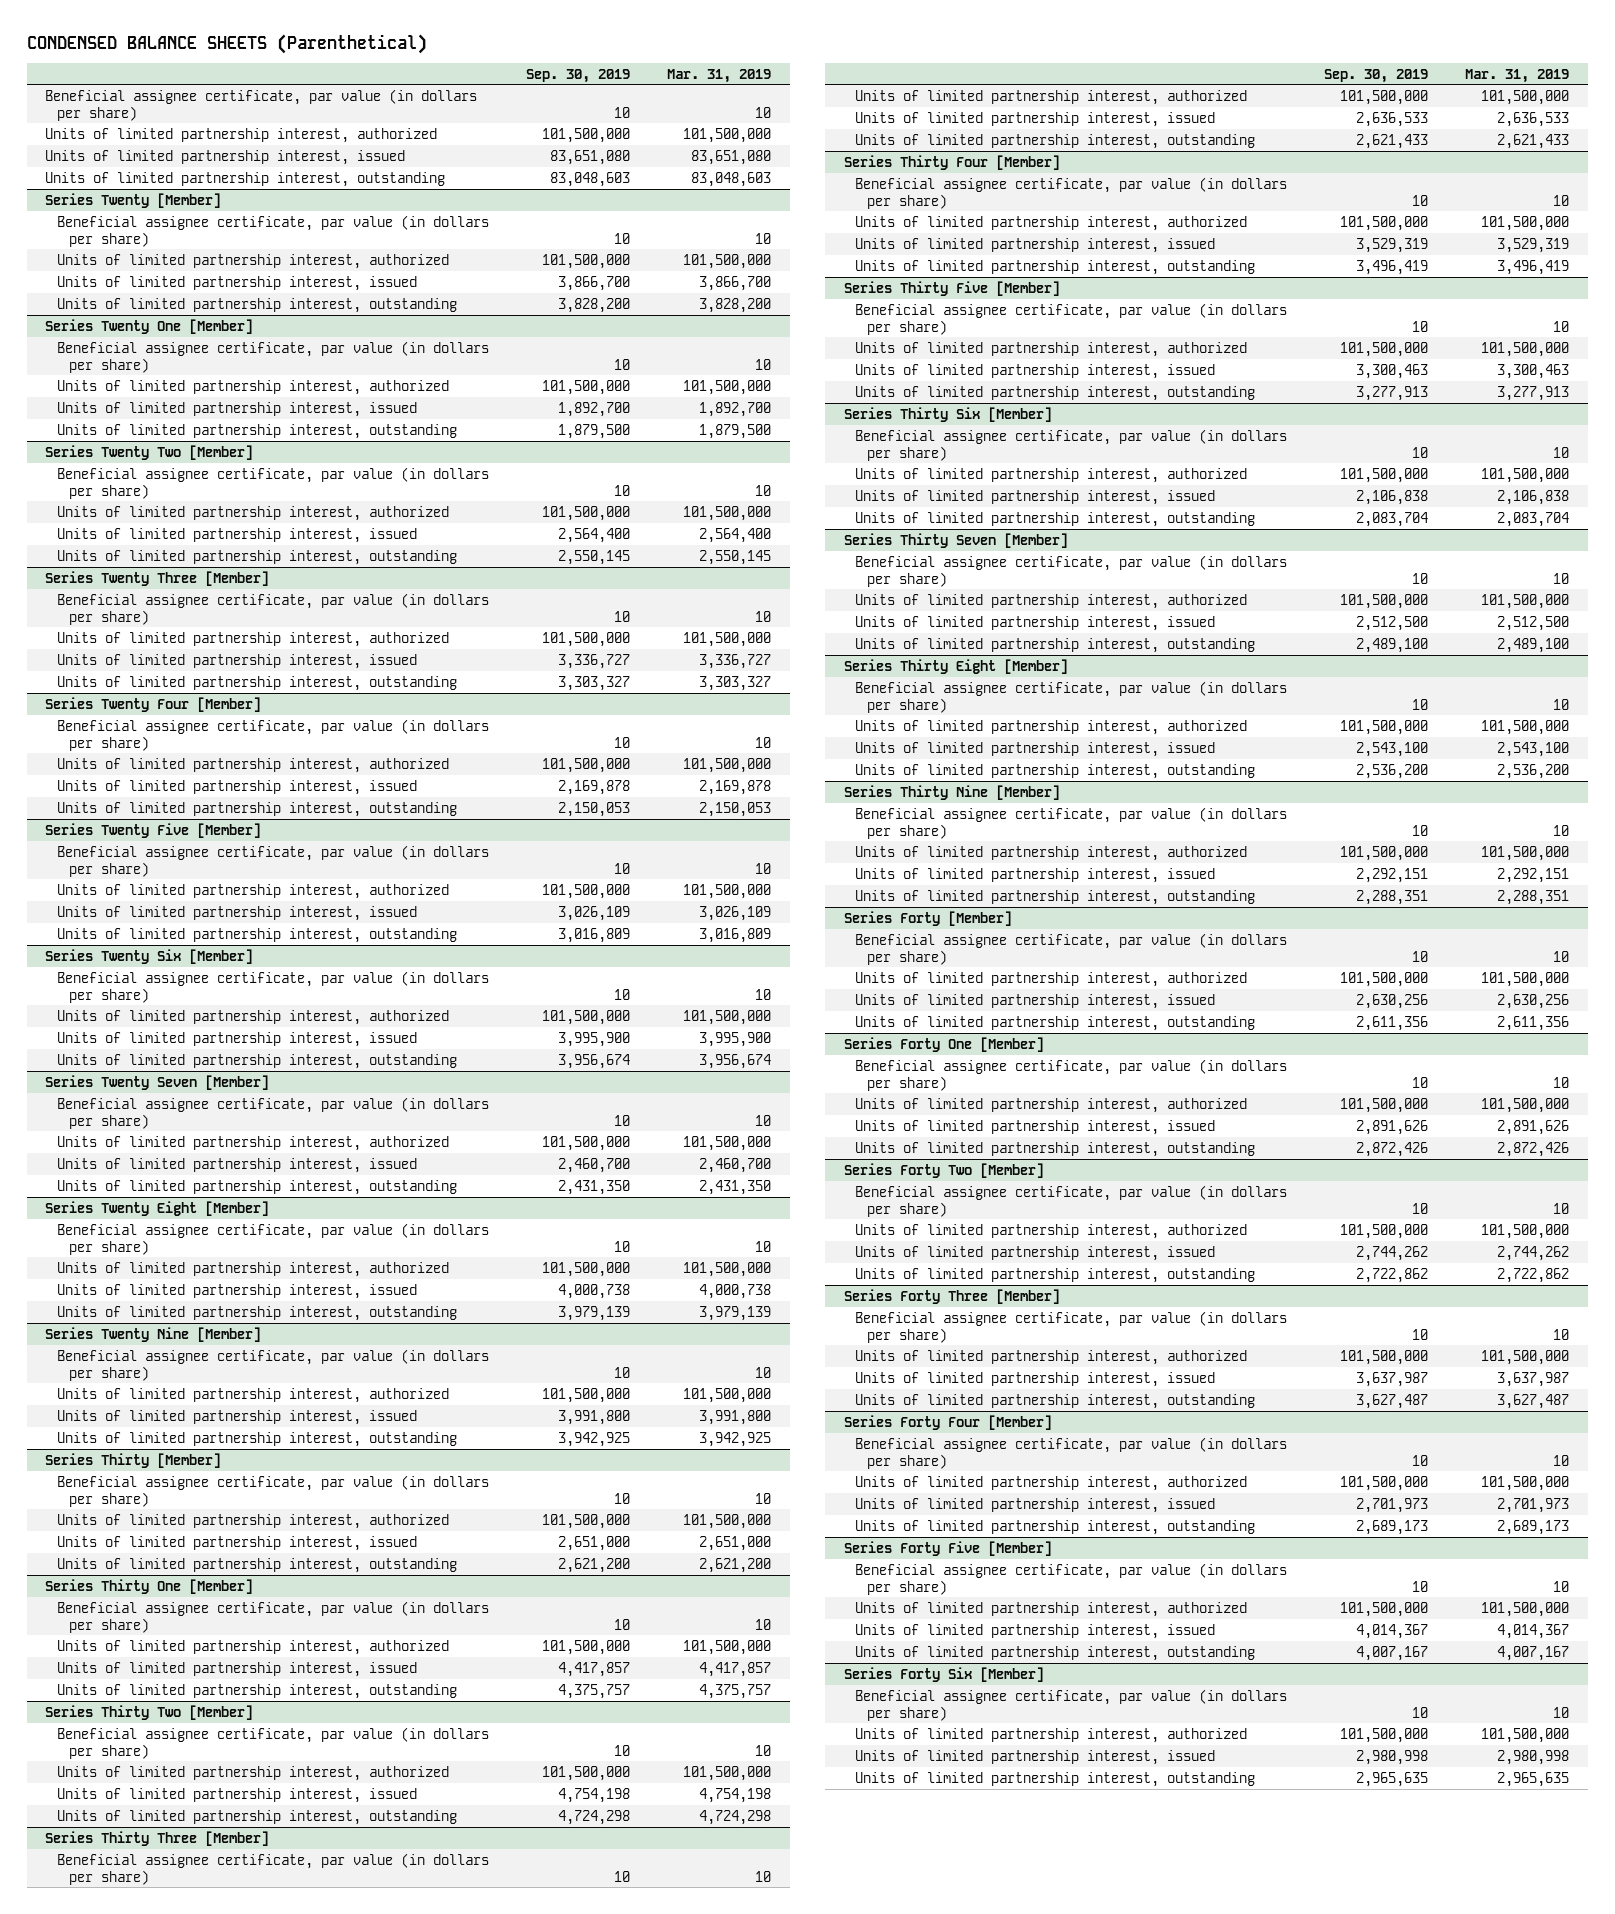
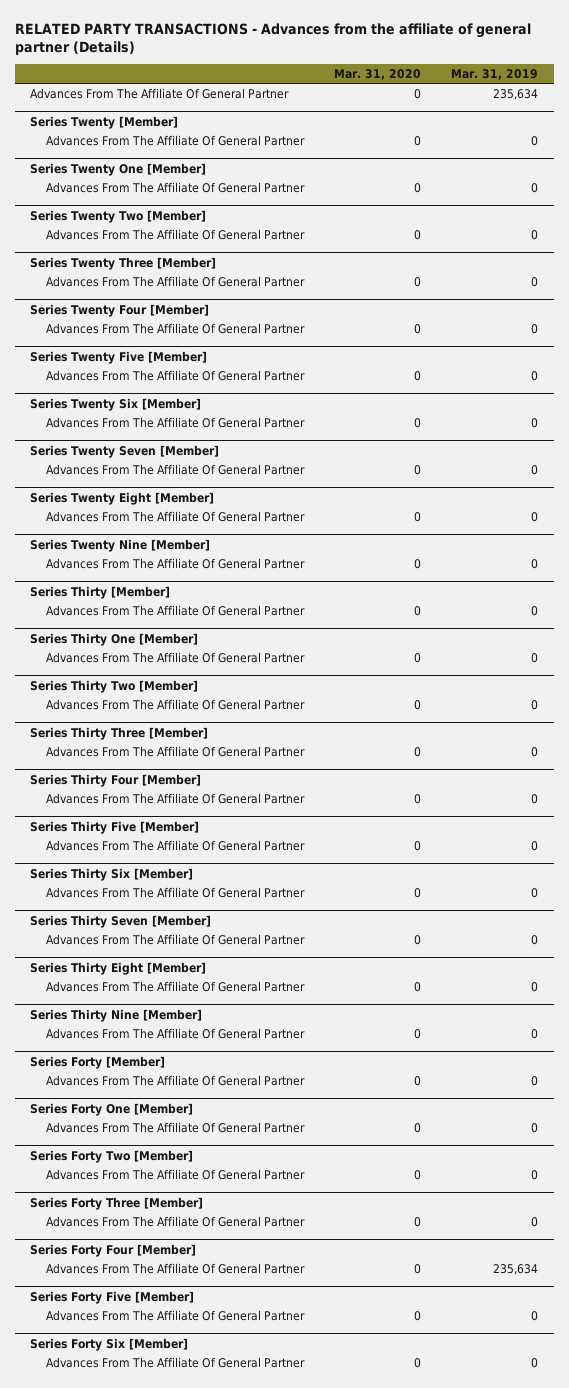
[26,33,427,54] CONDENSED BALANCE SHEETS (Parenthetical) -> [15,22,532,55] RELATED PARTY TRANSACTIONS - Advances from the affiliate of general partner (Details)
[526,68,631,83] Sep. 30, 2019 -> none
none -> [334,68,422,80] Mar. 31, 2020
[45,88,478,121] Beneficial assignee certificate, par value (in dollars per share) -> none
[45,127,438,143] Units of limited partnership interest, authorized -> none
[45,149,406,165] Units of limited partnership interest, issued -> none
[45,171,446,187] Units of limited partnership interest, outstanding -> none
none -> [30,88,290,100] Advances From The Affiliate Of General Partner
[57,214,490,247] Beneficial assignee certificate, par value (in dollars per share) -> none
[57,253,450,269] Units of limited partnership interest, authorized -> none
[57,275,418,291] Units of limited partnership interest, issued -> none
[57,297,458,313] Units of limited partnership interest, outstanding -> none
none -> [46,135,306,147] Advances From The Affiliate Of General Partner
[57,340,490,373] Beneficial assignee certificate, par value (in dollars per share) -> none
[57,379,450,395] Units of limited partnership interest, authorized -> none
[57,401,418,417] Units of limited partnership interest, issued -> none
[57,423,458,439] Units of limited partnership interest, outstanding -> none
none -> [46,182,306,194] Advances From The Affiliate Of General Partner
[57,466,490,499] Beneficial assignee certificate, par value (in dollars per share) -> none
[57,505,450,521] Units of limited partnership interest, authorized -> none
[57,527,418,543] Units of limited partnership interest, issued -> none
[57,549,458,565] Units of limited partnership interest, outstanding -> none
none -> [46,229,306,241] Advances From The Affiliate Of General Partner
[57,592,490,625] Beneficial assignee certificate, par value (in dollars per share) -> none
[57,631,450,647] Units of limited partnership interest, authorized -> none
[57,653,418,669] Units of limited partnership interest, issued -> none
[57,675,458,691] Units of limited partnership interest, outstanding -> none
none -> [46,276,306,288] Advances From The Affiliate Of General Partner
[57,718,490,751] Beneficial assignee certificate, par value (in dollars per share) -> none
[57,757,450,773] Units of limited partnership interest, authorized -> none
[57,779,418,795] Units of limited partnership interest, issued -> none
[57,801,458,817] Units of limited partnership interest, outstanding -> none
none -> [46,323,306,335] Advances From The Affiliate Of General Partner
[57,844,490,877] Beneficial assignee certificate, par value (in dollars per share) -> none
[57,883,450,899] Units of limited partnership interest, authorized -> none
[57,905,418,921] Units of limited partnership interest, issued -> none
[57,927,458,943] Units of limited partnership interest, outstanding -> none
none -> [46,370,306,382] Advances From The Affiliate Of General Partner
[57,970,490,1003] Beneficial assignee certificate, par value (in dollars per share) -> none
[57,1009,450,1025] Units of limited partnership interest, authorized -> none
[57,1031,418,1047] Units of limited partnership interest, issued -> none
[57,1053,458,1069] Units of limited partnership interest, outstanding -> none
none -> [46,417,306,429] Advances From The Affiliate Of General Partner
[57,1096,490,1129] Beneficial assignee certificate, par value (in dollars per share) -> none
[57,1135,450,1151] Units of limited partnership interest, authorized -> none
[57,1157,418,1173] Units of limited partnership interest, issued -> none
[57,1179,458,1195] Units of limited partnership interest, outstanding -> none
none -> [46,464,306,476] Advances From The Affiliate Of General Partner
[57,1222,490,1255] Beneficial assignee certificate, par value (in dollars per share) -> none
[57,1261,450,1277] Units of limited partnership interest, authorized -> none
[57,1283,418,1299] Units of limited partnership interest, issued -> none
[57,1305,458,1321] Units of limited partnership interest, outstanding -> none
none -> [46,511,306,523] Advances From The Affiliate Of General Partner
[57,1348,490,1381] Beneficial assignee certificate, par value (in dollars per share) -> none
[57,1387,450,1403] Units of limited partnership interest, authorized -> none
[57,1409,418,1425] Units of limited partnership interest, issued -> none
[57,1431,458,1447] Units of limited partnership interest, outstanding -> none
none -> [46,558,306,570] Advances From The Affiliate Of General Partner
[57,1474,490,1507] Beneficial assignee certificate, par value (in dollars per share) -> none
[57,1513,450,1529] Units of limited partnership interest, authorized -> none
[57,1535,418,1551] Units of limited partnership interest, issued -> none
[57,1557,458,1573] Units of limited partnership interest, outstanding -> none
none -> [46,605,306,617] Advances From The Affiliate Of General Partner
[57,1600,490,1633] Beneficial assignee certificate, par value (in dollars per share) -> none
[57,1639,450,1655] Units of limited partnership interest, authorized -> none
[57,1661,418,1677] Units of limited partnership interest, issued -> none
[57,1683,458,1699] Units of limited partnership interest, outstanding -> none
none -> [46,652,306,664] Advances From The Affiliate Of General Partner
[57,1726,490,1759] Beneficial assignee certificate, par value (in dollars per share) -> none
[57,1765,450,1781] Units of limited partnership interest, authorized -> none
[57,1787,418,1803] Units of limited partnership interest, issued -> none
[57,1809,458,1825] Units of limited partnership interest, outstanding -> none
none -> [46,699,306,711] Advances From The Affiliate Of General Partner
[57,1852,490,1885] Beneficial assignee certificate, par value (in dollars per share) -> none
[855,89,1248,105] Units of limited partnership interest, authorized -> none
[855,111,1216,127] Units of limited partnership interest, issued -> none
[855,133,1256,149] Units of limited partnership interest, outstanding -> none
none -> [46,746,306,758] Advances From The Affiliate Of General Partner
[855,176,1288,209] Beneficial assignee certificate, par value (in dollars per share) -> none
[855,215,1248,231] Units of limited partnership interest, authorized -> none
[855,237,1216,253] Units of limited partnership interest, issued -> none
[855,259,1256,275] Units of limited partnership interest, outstanding -> none
none -> [46,793,306,805] Advances From The Affiliate Of General Partner
[855,302,1288,335] Beneficial assignee certificate, par value (in dollars per share) -> none
[855,341,1248,357] Units of limited partnership interest, authorized -> none
[855,363,1216,379] Units of limited partnership interest, issued -> none
[855,385,1256,401] Units of limited partnership interest, outstanding -> none
none -> [46,840,306,852] Advances From The Affiliate Of General Partner
[855,428,1288,461] Beneficial assignee certificate, par value (in dollars per share) -> none
[855,467,1248,483] Units of limited partnership interest, authorized -> none
[855,489,1216,505] Units of limited partnership interest, issued -> none
[855,511,1256,527] Units of limited partnership interest, outstanding -> none
none -> [46,887,306,899] Advances From The Affiliate Of General Partner
[855,554,1288,587] Beneficial assignee certificate, par value (in dollars per share) -> none
[855,593,1248,609] Units of limited partnership interest, authorized -> none
[855,615,1216,631] Units of limited partnership interest, issued -> none
[855,637,1256,653] Units of limited partnership interest, outstanding -> none
none -> [46,934,306,946] Advances From The Affiliate Of General Partner
[855,680,1288,713] Beneficial assignee certificate, par value (in dollars per share) -> none
[855,719,1248,735] Units of limited partnership interest, authorized -> none
[855,741,1216,757] Units of limited partnership interest, issued -> none
[855,763,1256,779] Units of limited partnership interest, outstanding -> none
none -> [46,981,306,993] Advances From The Affiliate Of General Partner
[855,806,1288,839] Beneficial assignee certificate, par value (in dollars per share) -> none
[855,845,1248,861] Units of limited partnership interest, authorized -> none
[855,867,1216,883] Units of limited partnership interest, issued -> none
[855,889,1256,905] Units of limited partnership interest, outstanding -> none
none -> [46,1028,306,1040] Advances From The Affiliate Of General Partner
[855,932,1288,965] Beneficial assignee certificate, par value (in dollars per share) -> none
[855,971,1248,987] Units of limited partnership interest, authorized -> none
[855,993,1216,1009] Units of limited partnership interest, issued -> none
[855,1015,1256,1031] Units of limited partnership interest, outstanding -> none
none -> [46,1075,306,1087] Advances From The Affiliate Of General Partner
[855,1058,1288,1091] Beneficial assignee certificate, par value (in dollars per share) -> none
[855,1097,1248,1113] Units of limited partnership interest, authorized -> none
[855,1119,1216,1135] Units of limited partnership interest, issued -> none
[855,1141,1256,1157] Units of limited partnership interest, outstanding -> none
none -> [46,1122,306,1134] Advances From The Affiliate Of General Partner
[855,1184,1288,1217] Beneficial assignee certificate, par value (in dollars per share) -> none
[855,1223,1248,1239] Units of limited partnership interest, authorized -> none
[855,1245,1216,1261] Units of limited partnership interest, issued -> none
[855,1267,1256,1283] Units of limited partnership interest, outstanding -> none
none -> [46,1169,306,1181] Advances From The Affiliate Of General Partner
[855,1310,1288,1343] Beneficial assignee certificate, par value (in dollars per share) -> none
[855,1349,1248,1365] Units of limited partnership interest, authorized -> none
[855,1371,1216,1387] Units of limited partnership interest, issued -> none
[855,1393,1256,1409] Units of limited partnership interest, outstanding -> none
none -> [46,1216,306,1228] Advances From The Affiliate Of General Partner
[855,1436,1288,1469] Beneficial assignee certificate, par value (in dollars per share) -> none
[855,1475,1248,1491] Units of limited partnership interest, authorized -> none
[855,1497,1216,1513] Units of limited partnership interest, issued -> none
[855,1519,1256,1535] Units of limited partnership interest, outstanding -> none
none -> [46,1263,306,1275] Advances From The Affiliate Of General Partner
[855,1562,1288,1595] Beneficial assignee certificate, par value (in dollars per share) -> none
[855,1601,1248,1617] Units of limited partnership interest, authorized -> none
[855,1623,1216,1639] Units of limited partnership interest, issued -> none
[855,1645,1256,1661] Units of limited partnership interest, outstanding -> none
none -> [46,1310,306,1322] Advances From The Affiliate Of General Partner
[855,1688,1288,1721] Beneficial assignee certificate, par value (in dollars per share) -> none
[855,1727,1248,1743] Units of limited partnership interest, authorized -> none
[855,1749,1216,1765] Units of limited partnership interest, issued -> none
[855,1771,1256,1787] Units of limited partnership interest, outstanding -> none
none -> [46,1357,306,1369] Advances From The Affiliate Of General Partner

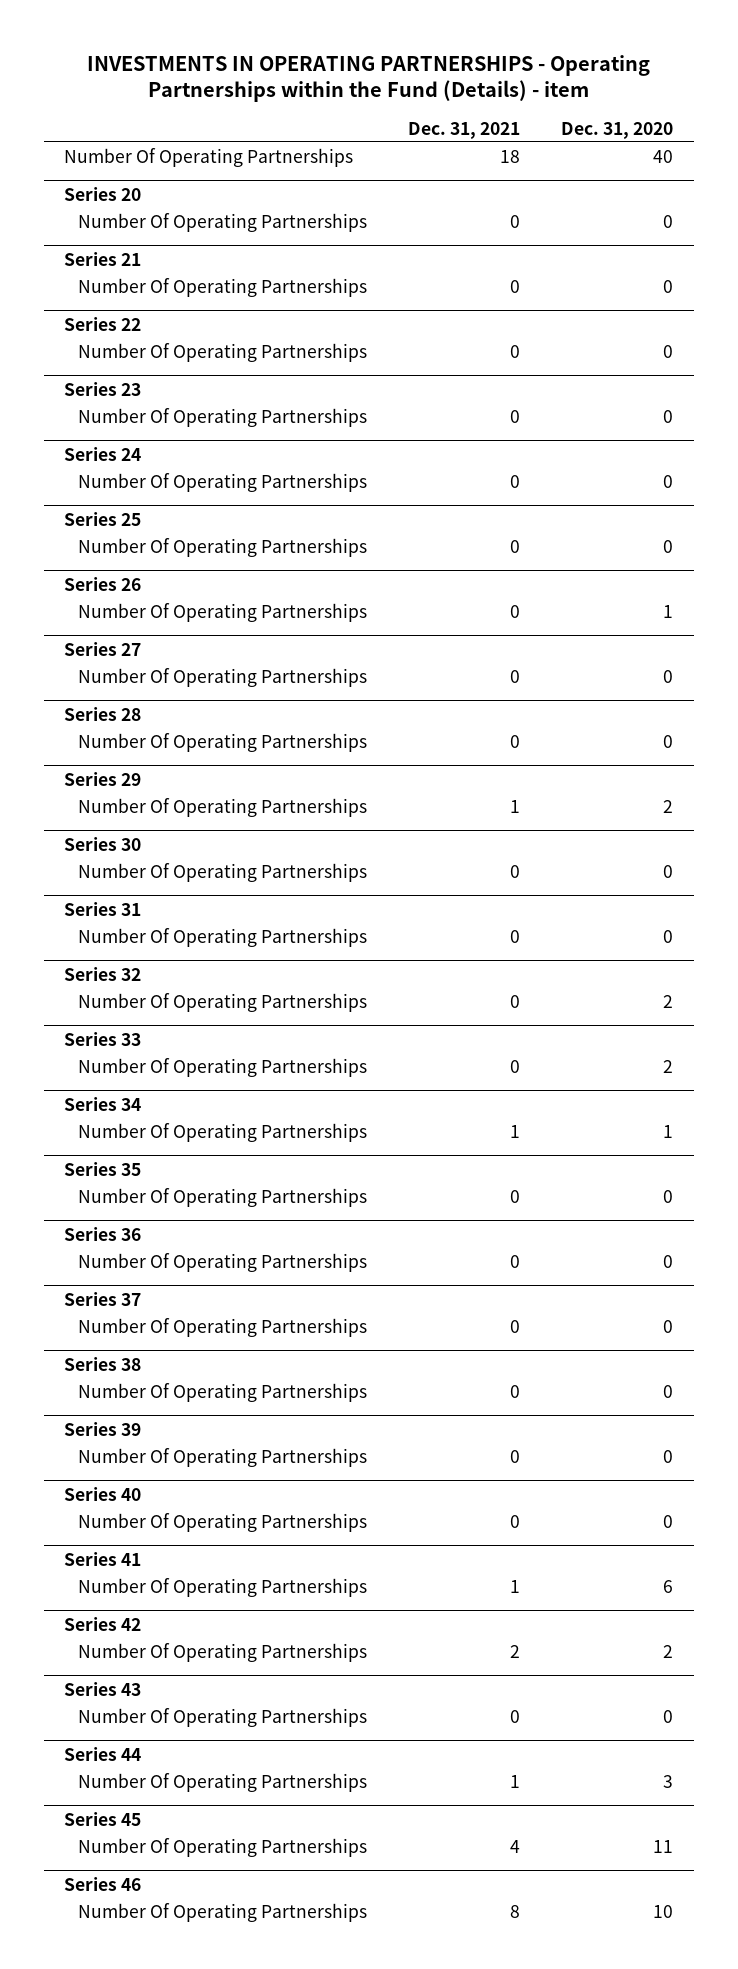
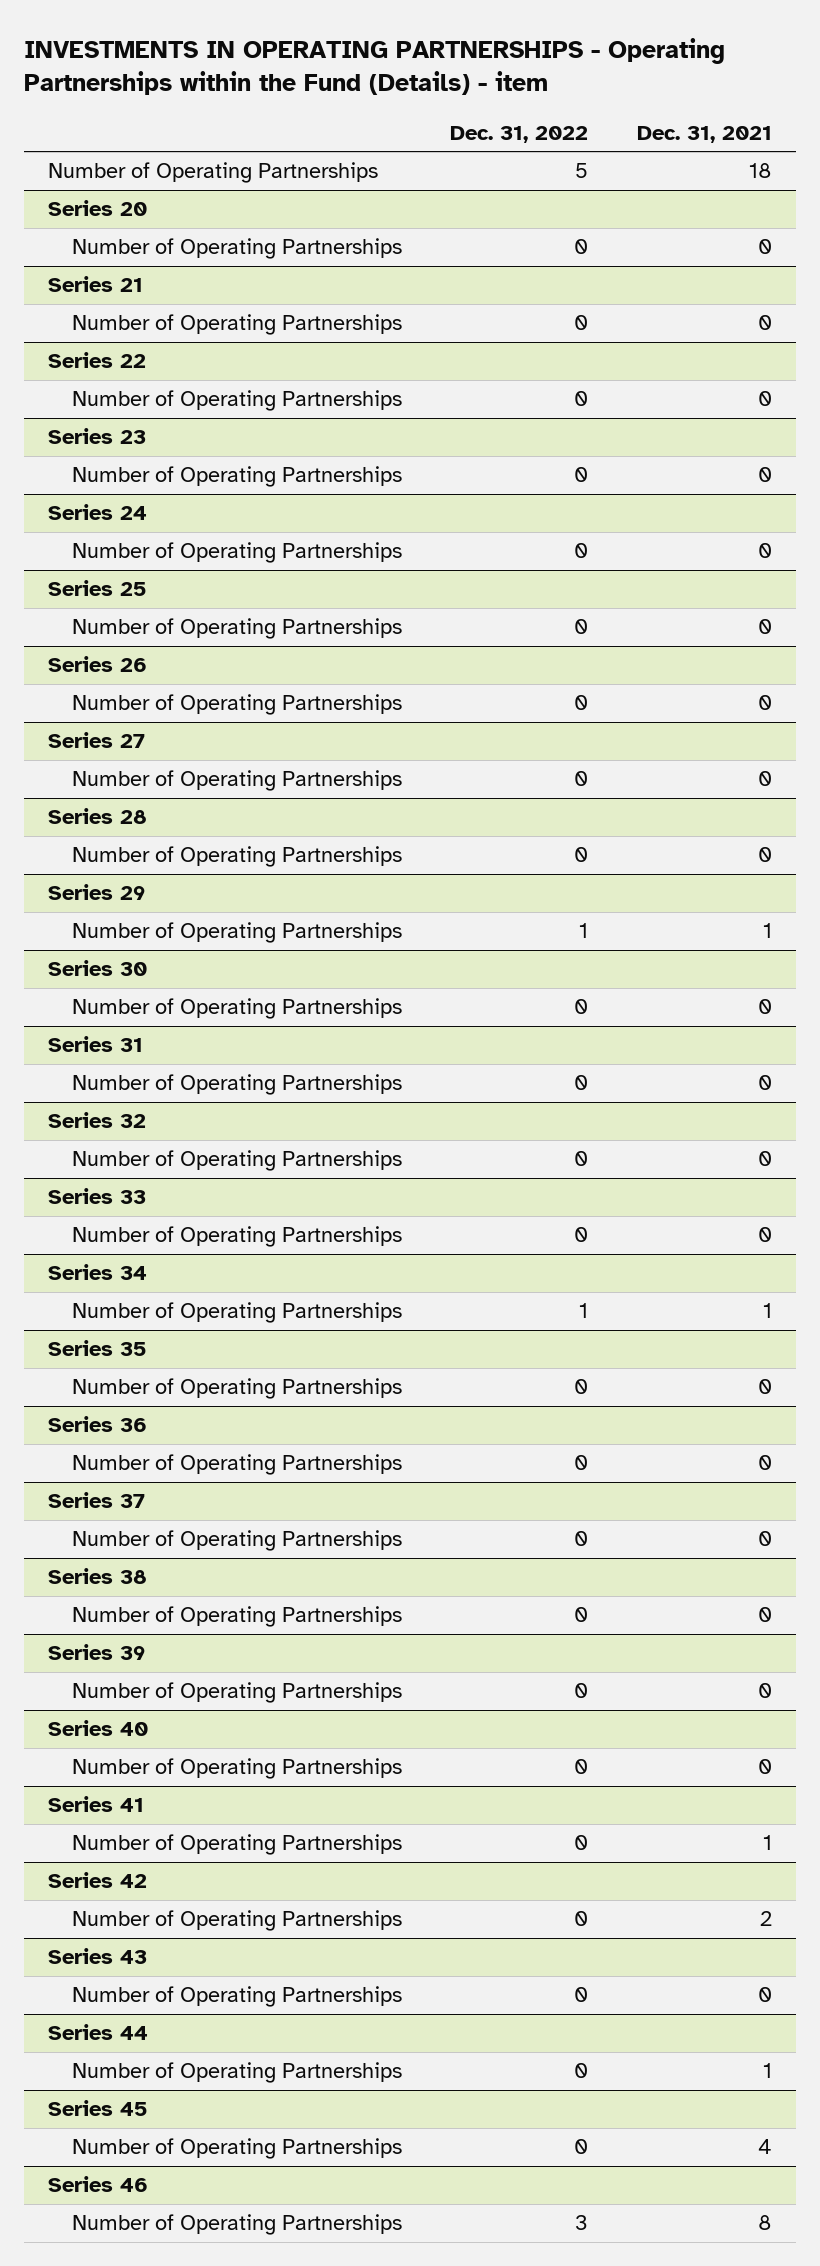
[561,121,674,139] Dec. 31, 2020 -> none
none -> [450,125,589,143] Dec. 31, 2022
[64,147,354,167] Number Of Operating Partnerships -> [48,162,379,184] Number of Operating Partnerships
[77,212,367,232] Number Of Operating Partnerships -> [71,238,402,260] Number of Operating Partnerships
[77,277,367,297] Number Of Operating Partnerships -> [71,314,402,336] Number of Operating Partnerships
[77,342,367,362] Number Of Operating Partnerships -> [71,390,402,412] Number of Operating Partnerships
[77,407,367,427] Number Of Operating Partnerships -> [71,466,402,488] Number of Operating Partnerships
[77,472,367,492] Number Of Operating Partnerships -> [71,542,402,564] Number of Operating Partnerships
[77,537,367,557] Number Of Operating Partnerships -> [71,618,402,640] Number of Operating Partnerships
[77,602,367,622] Number Of Operating Partnerships -> [71,694,402,716] Number of Operating Partnerships
[77,667,367,687] Number Of Operating Partnerships -> [71,770,402,792] Number of Operating Partnerships
[77,732,367,752] Number Of Operating Partnerships -> [71,846,402,868] Number of Operating Partnerships
[77,797,367,817] Number Of Operating Partnerships -> [71,922,402,944] Number of Operating Partnerships
[77,862,367,882] Number Of Operating Partnerships -> [71,998,402,1020] Number of Operating Partnerships
[77,927,367,947] Number Of Operating Partnerships -> [71,1074,402,1096] Number of Operating Partnerships
[77,992,367,1012] Number Of Operating Partnerships -> [71,1150,402,1172] Number of Operating Partnerships
[77,1057,367,1077] Number Of Operating Partnerships -> [71,1226,402,1248] Number of Operating Partnerships
[77,1122,367,1142] Number Of Operating Partnerships -> [71,1302,402,1324] Number of Operating Partnerships
[77,1187,367,1207] Number Of Operating Partnerships -> [71,1378,402,1400] Number of Operating Partnerships
[77,1252,367,1272] Number Of Operating Partnerships -> [71,1454,402,1476] Number of Operating Partnerships
[77,1317,367,1337] Number Of Operating Partnerships -> [71,1530,402,1552] Number of Operating Partnerships
[77,1382,367,1402] Number Of Operating Partnerships -> [71,1606,402,1628] Number of Operating Partnerships
[77,1447,367,1467] Number Of Operating Partnerships -> [71,1682,402,1704] Number of Operating Partnerships
[77,1512,367,1532] Number Of Operating Partnerships -> [71,1758,402,1780] Number of Operating Partnerships
[77,1577,367,1597] Number Of Operating Partnerships -> [71,1834,402,1856] Number of Operating Partnerships
[77,1642,367,1662] Number Of Operating Partnerships -> [71,1910,402,1932] Number of Operating Partnerships
[77,1707,367,1727] Number Of Operating Partnerships -> [71,1986,402,2008] Number of Operating Partnerships
[77,1772,367,1792] Number Of Operating Partnerships -> [71,2062,402,2084] Number of Operating Partnerships
[77,1837,367,1857] Number Of Operating Partnerships -> [71,2138,402,2160] Number of Operating Partnerships
[77,1902,367,1922] Number Of Operating Partnerships -> [71,2214,402,2236] Number of Operating Partnerships

